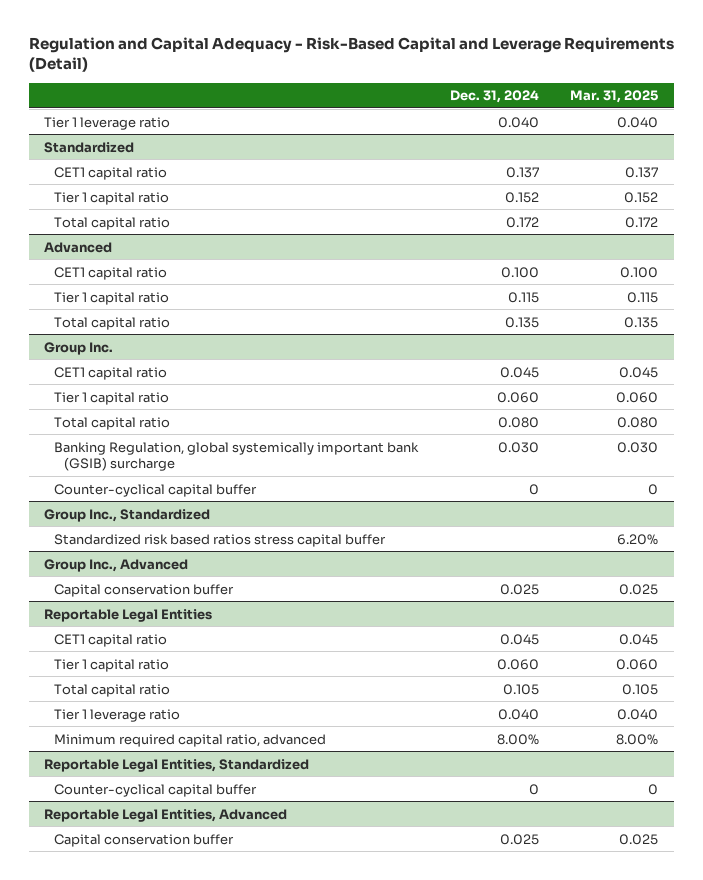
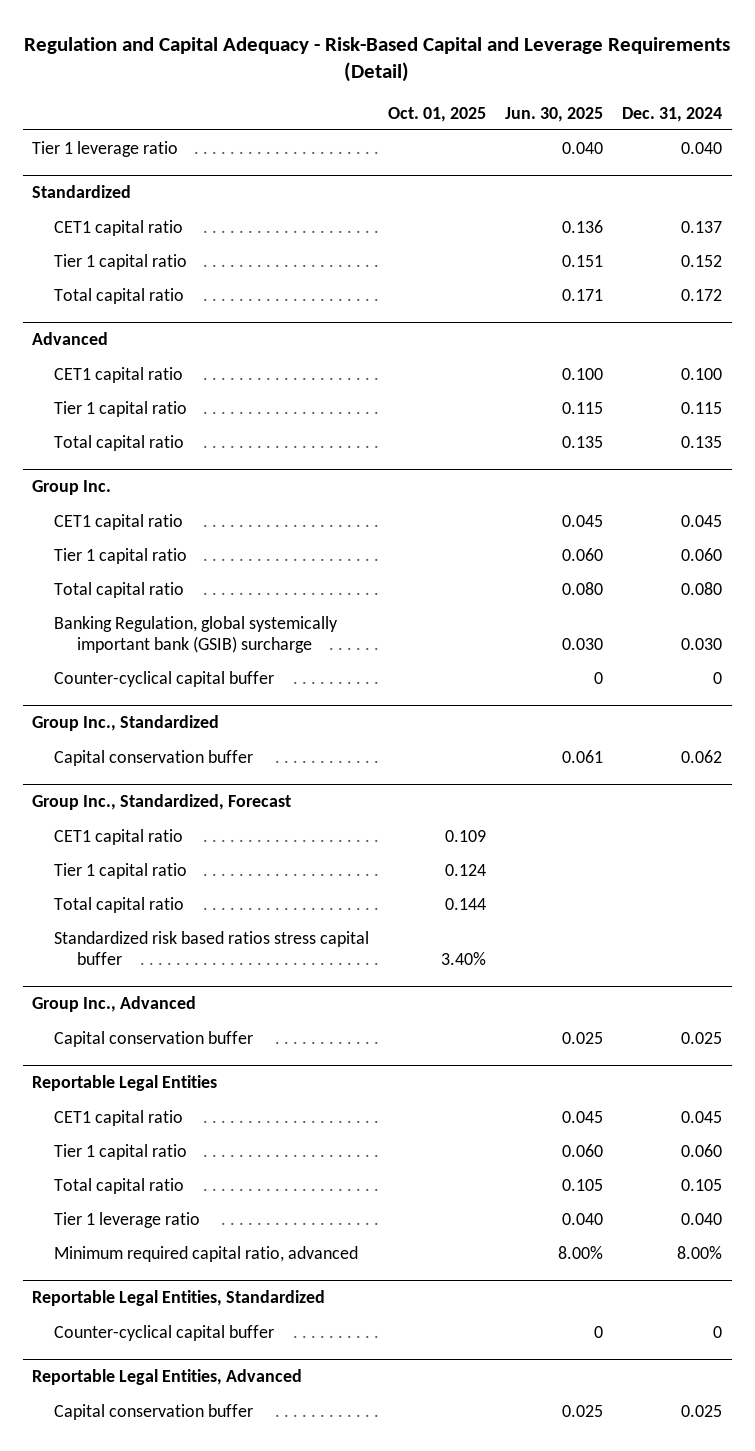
[570,90,659,104] Mar. 31, 2025 -> none
none -> [388,106,487,122] Oct. 01, 2025
none -> [505,106,604,122] Jun. 30, 2025
none -> [54,749,254,766] Capital conservation buffer
none -> [32,794,292,811] Group Inc., Standardized, Forecast
none -> [54,828,184,845] CET1 capital ratio
none -> [54,862,188,879] Tier 1 capital ratio
none -> [54,896,185,913] Total capital ratio

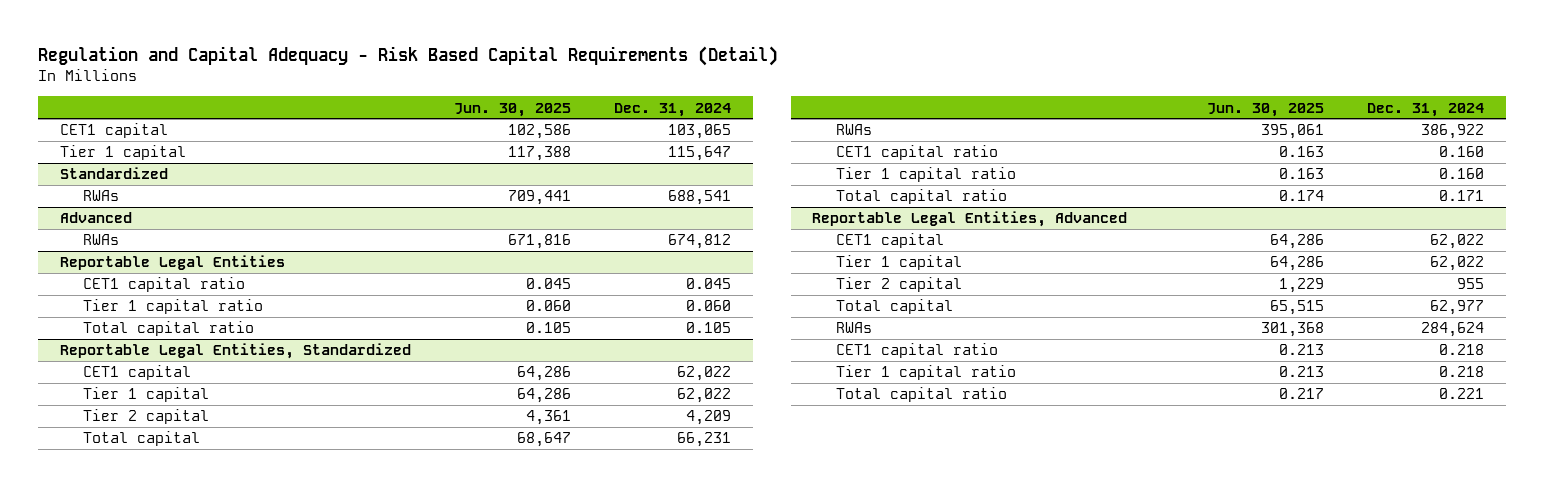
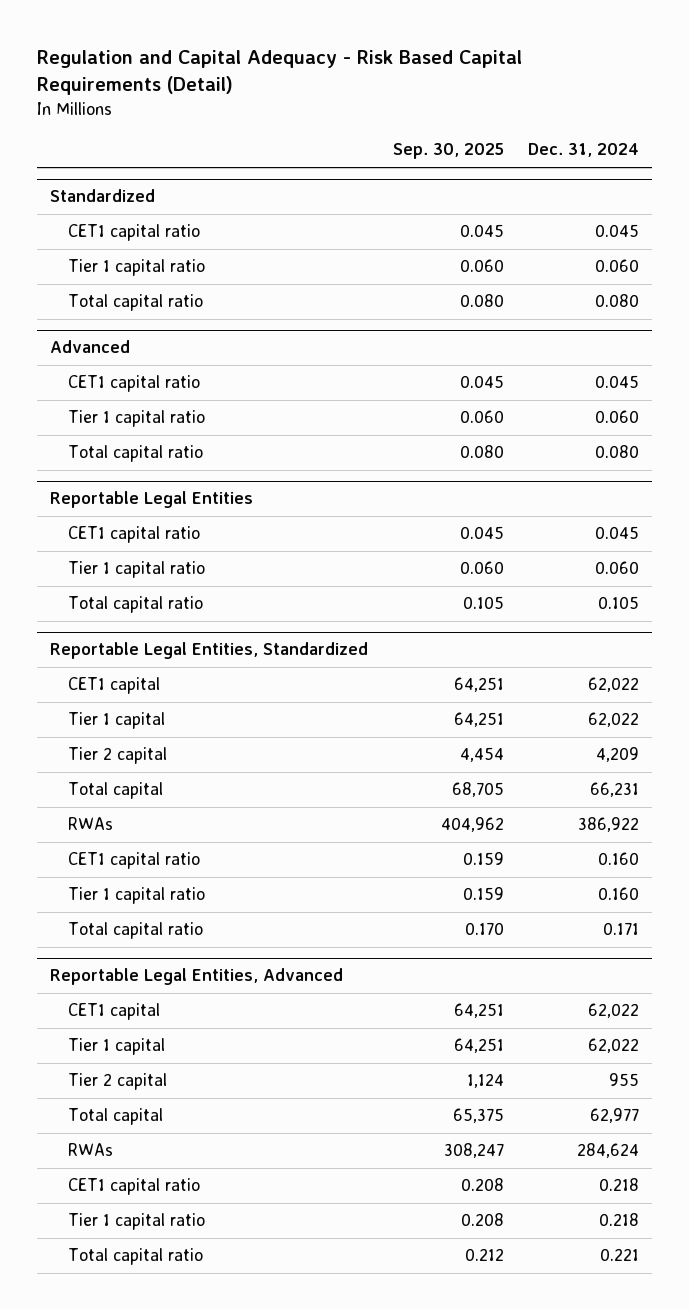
[454,102,572,117] Jun. 30, 2025 -> none
none -> [392,143,504,160] Sep. 30, 2025
[59,123,168,139] CET1 capital -> none
[59,145,186,161] Tier 1 capital -> none
[83,190,120,202] RWAs -> none
none -> [67,224,200,242] CET1 capital ratio
none -> [67,259,205,277] Tier 1 capital ratio
none -> [67,294,203,312] Total capital ratio
[83,234,120,246] RWAs -> none
none -> [67,375,200,393] CET1 capital ratio
none -> [67,410,205,428] Tier 1 capital ratio
none -> [67,445,203,463] Total capital ratio

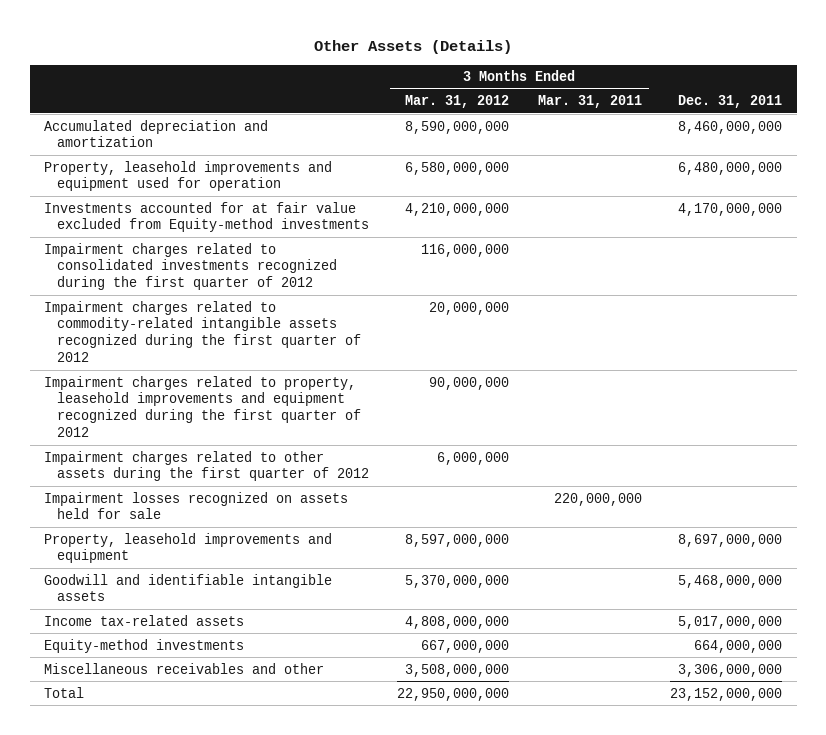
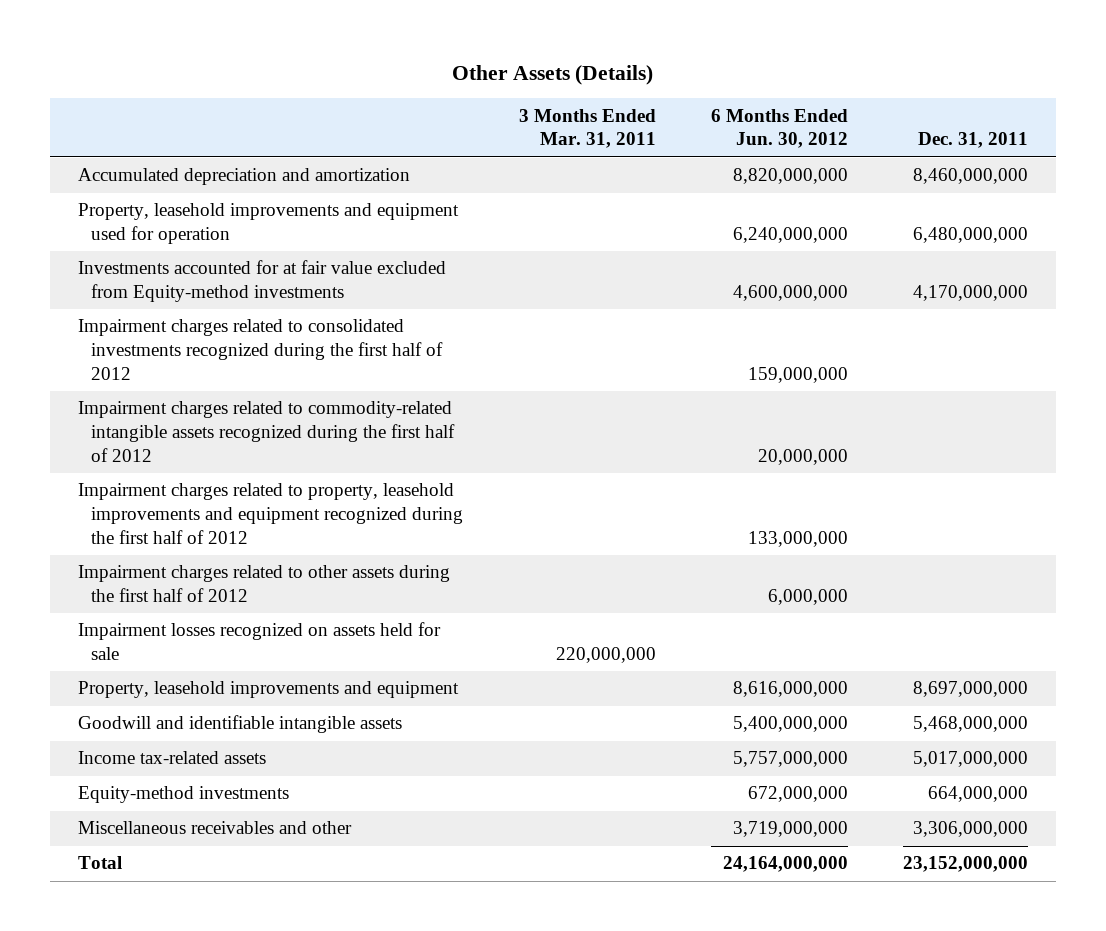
[405,95,510,109] Mar. 31, 2012 -> none
none -> [711,108,849,149] 6 Months Ended Jun. 30, 2012
[44,242,337,291] Impairment charges related to consolidated investments recognized during the first quarter of 2012 -> [78,319,444,380] Impairment charges related to consolidated investments recognized during the first half of 2012
[44,300,361,363] Impairment charges related to commodity-related intangible assets recognized during the first quarter of 2012 -> [78,401,456,462] Impairment charges related to commodity-related intangible assets recognized during the first half of 2012
[44,375,361,438] Impairment charges related to property, leasehold improvements and equipment recognized during the first quarter of 2012 -> [78,483,464,544] Impairment charges related to property, leasehold improvements and equipment recognized during the first half of 2012
[44,450,369,482] Impairment charges related to other assets during the first quarter of 2012 -> [78,565,451,603] Impairment charges related to other assets during the first half of 2012

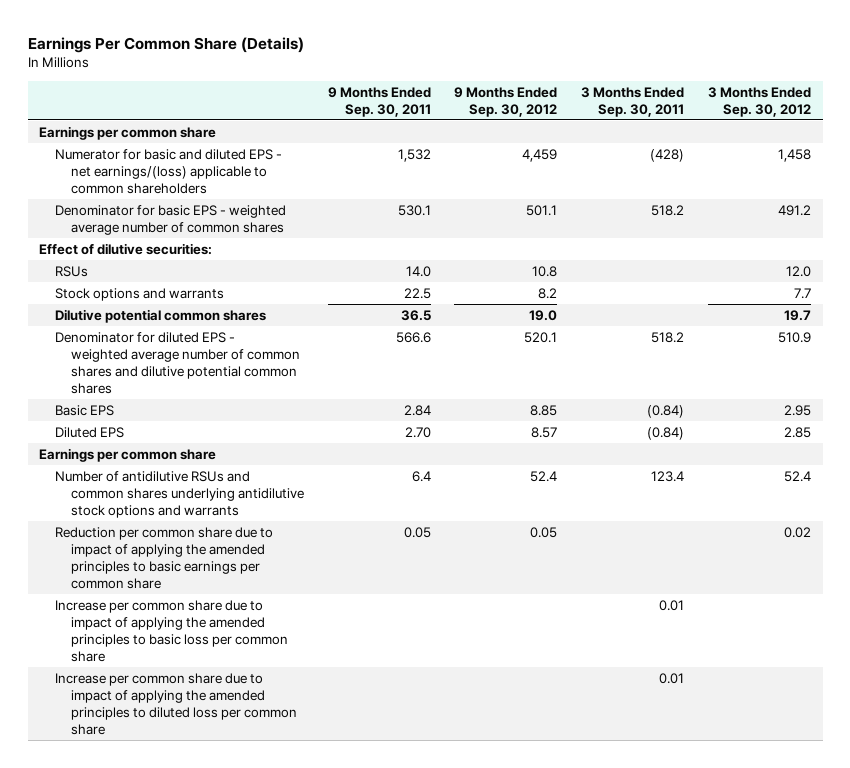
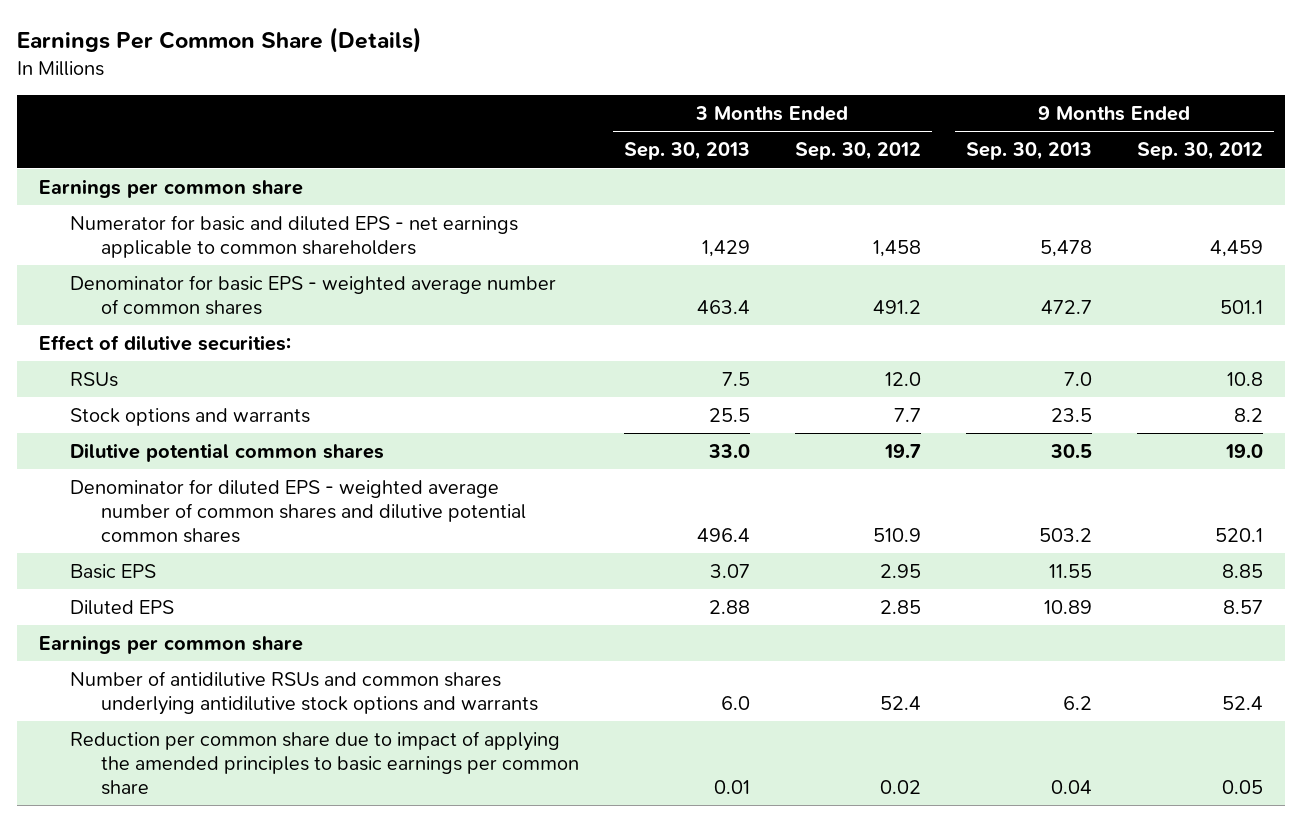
[327,86,431,117] 9 Months Ended Sep. 30, 2011 -> none
[581,86,685,117] 3 Months Ended Sep. 30, 2011 -> none
none -> [623,142,750,161] Sep. 30, 2013
none -> [965,142,1092,161] Sep. 30, 2013
[55,148,283,194] Numerator for basic and diluted EPS - net earnings/(loss) applicable to common shareholders -> [70,214,519,258] Numerator for basic and diluted EPS - net earnings applicable to common shareholders
[55,599,288,662] Increase per common share due to impact of applying the amended principles to basic loss per common share -> none
[55,672,297,735] Increase per common share due to impact of applying the amended principles to diluted loss per common share -> none

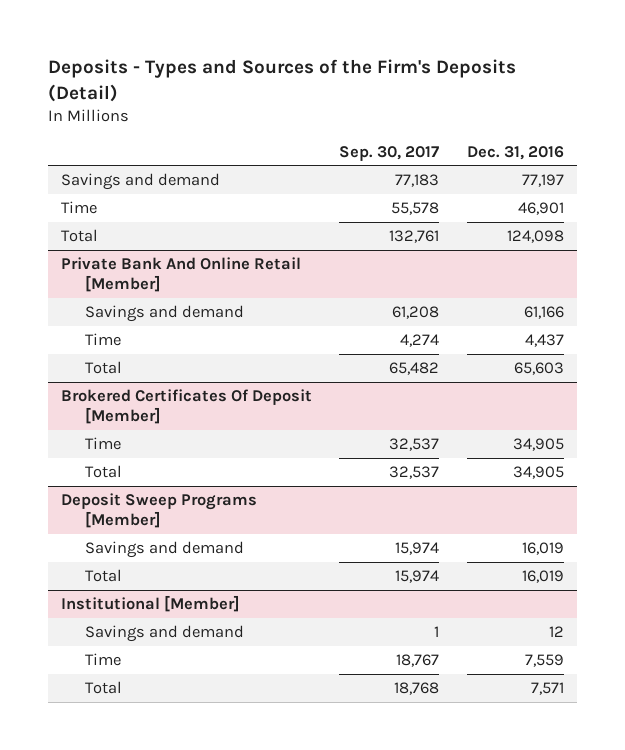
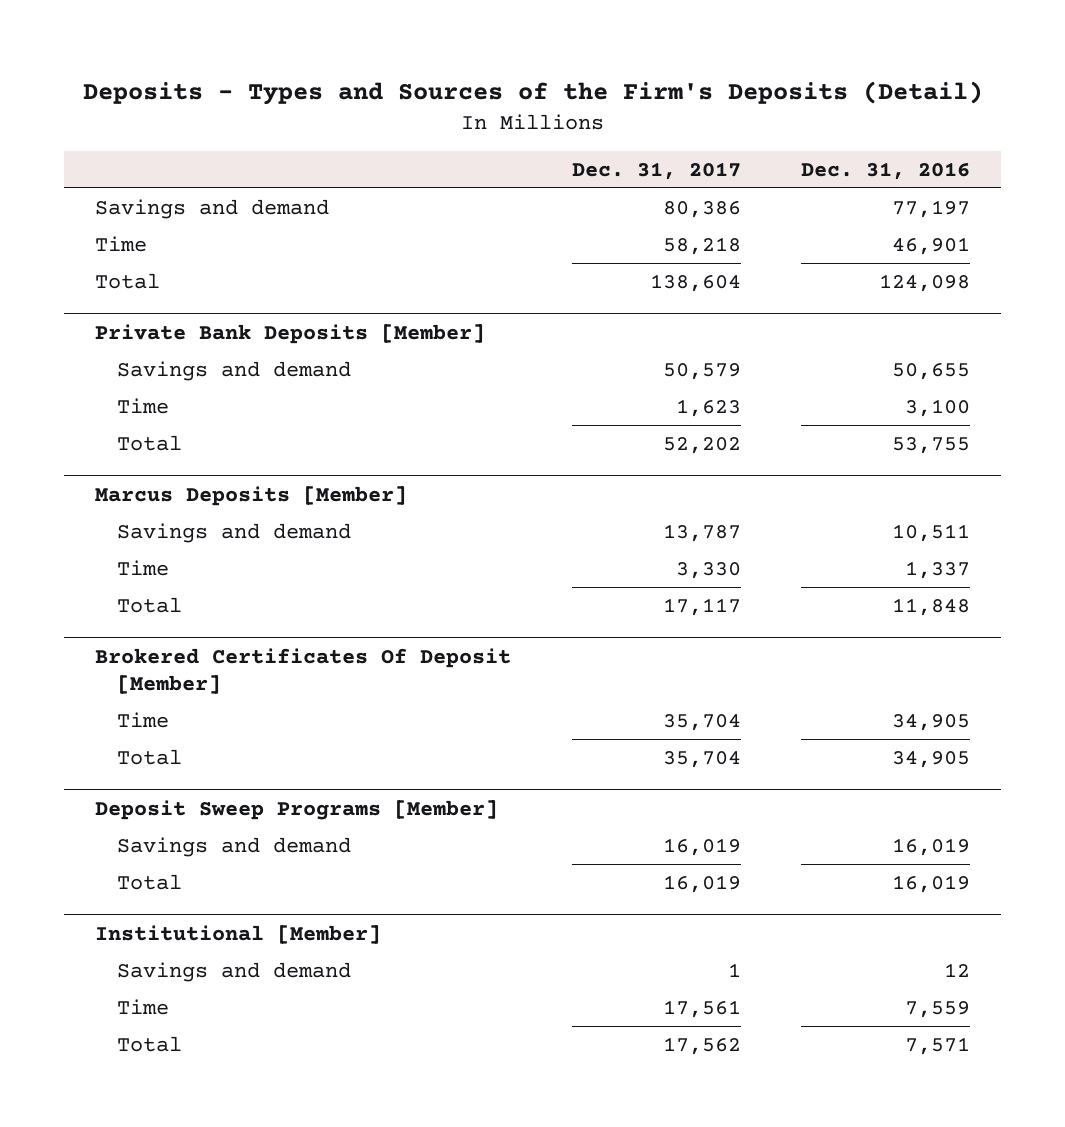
[339,145,440,161] Sep. 30, 2017 -> none
none -> [571,161,741,180] Dec. 31, 2017
[61,257,302,293] Private Bank And Online Retail [Member] -> none
none -> [94,323,485,344] Private Bank Deposits [Member]
[523,306,564,320] 61,166 -> [892,362,971,380] 50,655
[524,334,564,348] 4,437 -> [905,398,971,417] 3,100
[513,362,564,376] 65,603 -> [892,436,971,454] 53,755
none -> [94,485,407,506] Marcus Deposits [Member]
none -> [116,522,351,543] Savings and demand
none -> [116,559,169,576] Time
none -> [116,596,182,613] Total

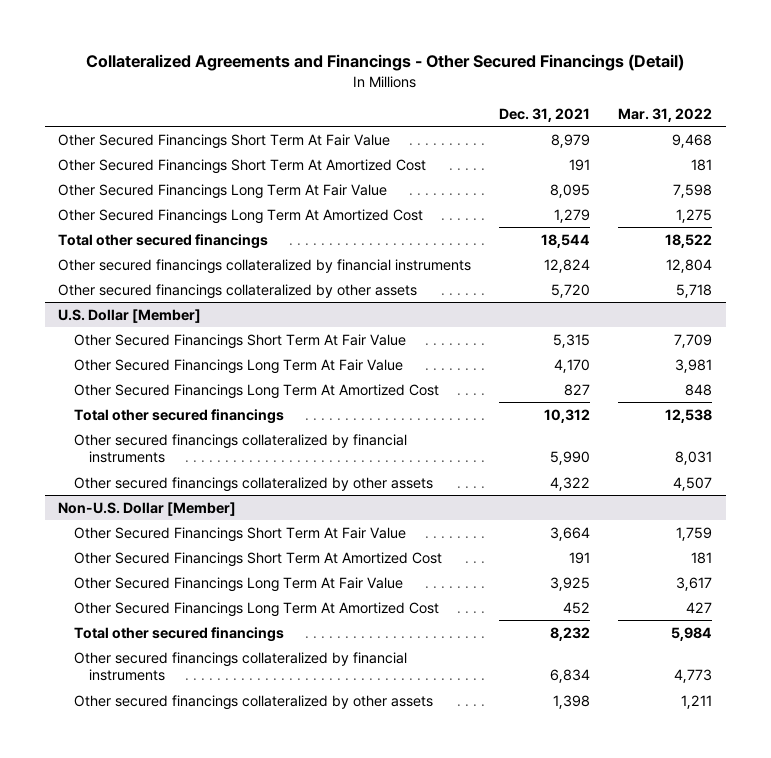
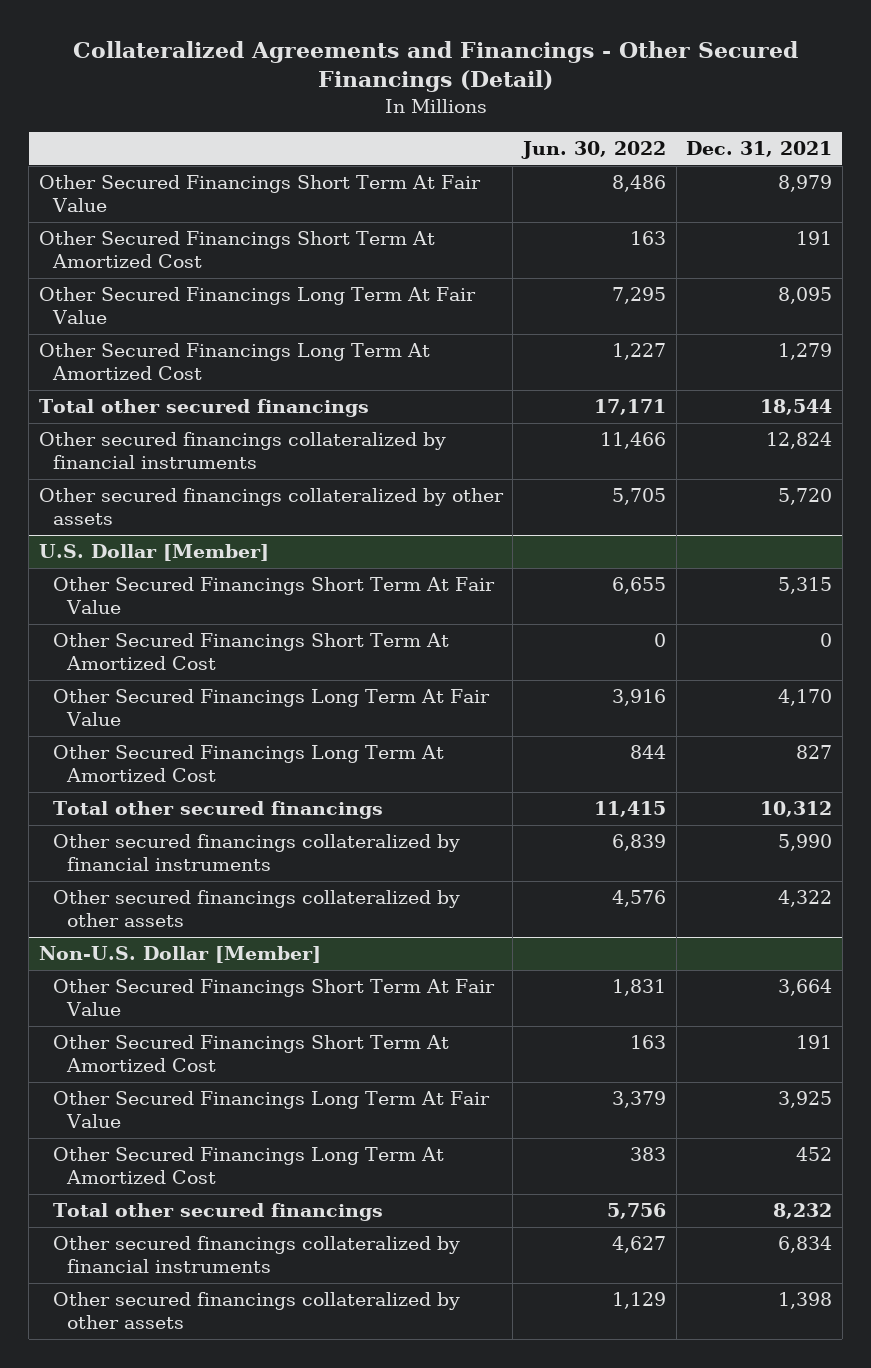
[618,107,713,122] Mar. 31, 2022 -> none
none -> [521,141,667,160] Jun. 30, 2022
none -> [53,633,450,671] Other Secured Financings Short Term At Amortized Cost

